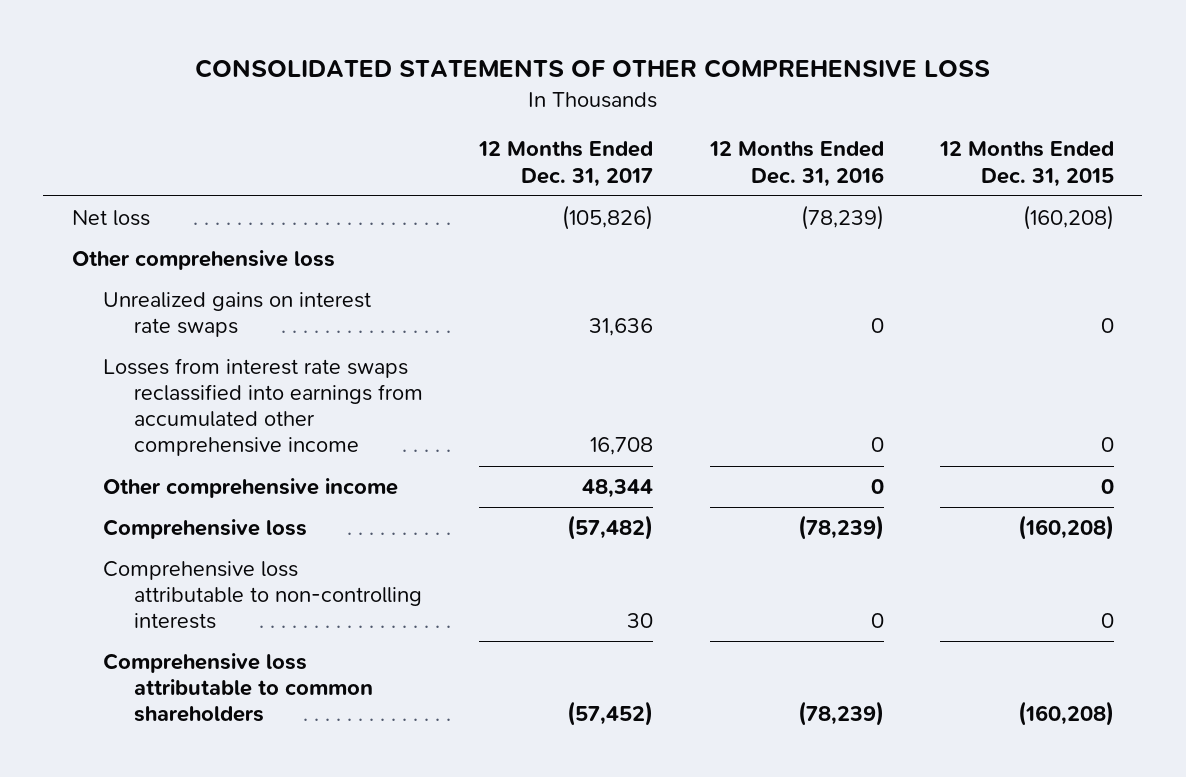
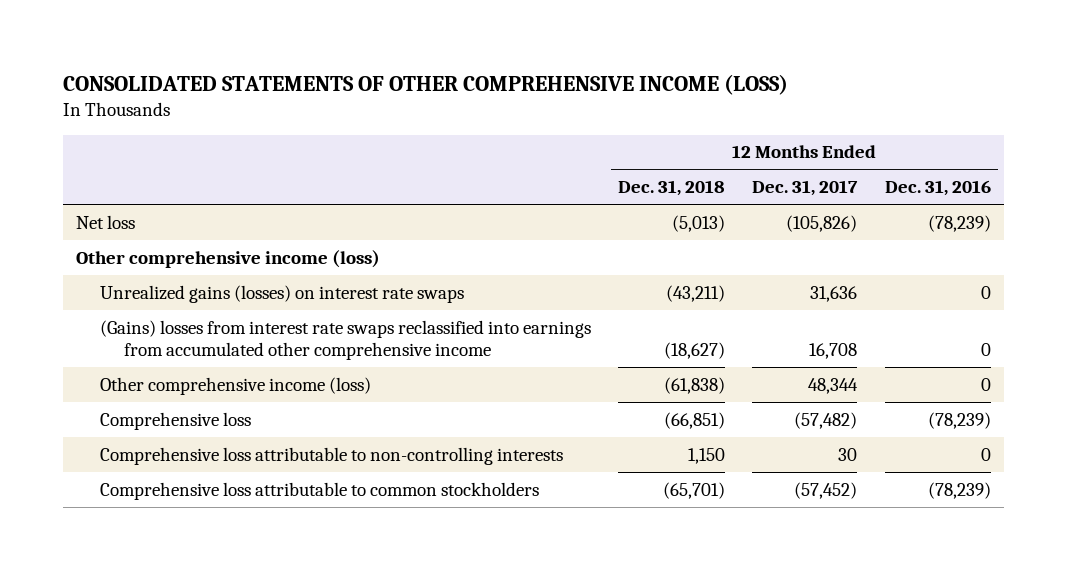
[194,59,990,79] CONSOLIDATED STATEMENTS OF OTHER COMPREHENSIVE LOSS -> [62,74,788,96] CONSOLIDATED STATEMENTS OF OTHER COMPREHENSIVE INCOME (LOSS)
[939,141,1115,187] 12 Months Ended Dec. 31, 2015 -> none
none -> [618,180,726,197] Dec. 31, 2018
[71,250,335,271] Other comprehensive loss -> [76,249,381,268] Other comprehensive income (loss)
[102,292,371,338] Unrealized gains on interest rate swaps -> [99,284,464,303] Unrealized gains (losses) on interest rate swaps
[102,358,423,457] Losses from interest rate swaps reclassified into earnings from accumulated other comprehensive income -> [99,319,591,361] (Gains) losses from interest rate swaps reclassified into earnings from accumulated other comprehensive income
[102,478,398,499] Other comprehensive income -> [99,376,371,395] Other comprehensive income (loss)
[102,653,373,723] Comprehensive loss attributable to common shareholders -> [99,481,539,500] Comprehensive loss attributable to common stockholders

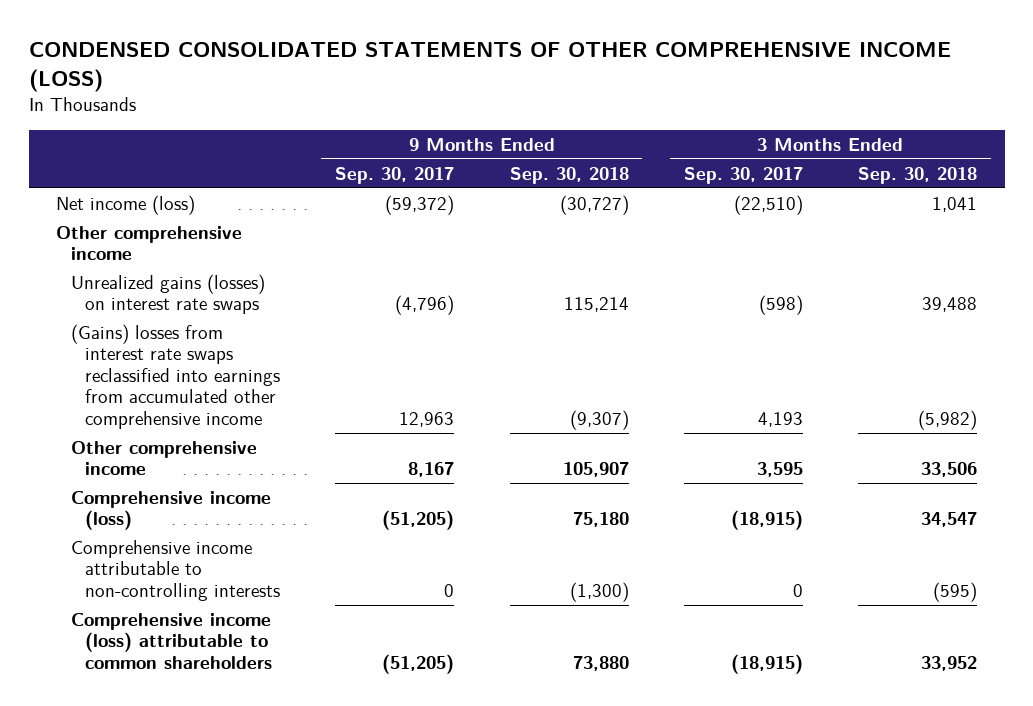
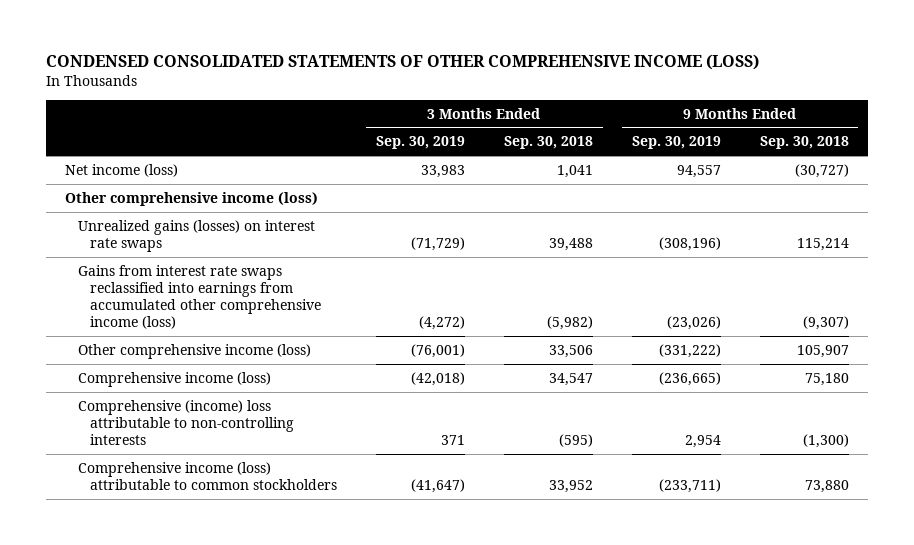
[335,166,455,184] Sep. 30, 2017 -> none
[683,166,803,184] Sep. 30, 2017 -> none
none -> [375,136,465,150] Sep. 30, 2019
none -> [631,136,721,150] Sep. 30, 2019
[56,225,243,261] Other comprehensive income -> [65,191,319,206] Other comprehensive income (loss)
[70,323,280,429] (Gains) losses from interest rate swaps reclassified into earnings from accumulated other comprehensive income -> [77,264,321,330] Gains from interest rate swaps reclassified into earnings from accumulated other comprehensive income (loss)
[70,440,257,476] Other comprehensive income -> [77,343,311,359] Other comprehensive income (loss)
[70,539,280,601] Comprehensive income attributable to non-controlling interests -> [77,399,294,446] Comprehensive (income) loss attributable to non-controlling interests
[70,612,272,669] Comprehensive income (loss) attributable to common shareholders -> [77,461,337,490] Comprehensive income (loss) attributable to common stockholders

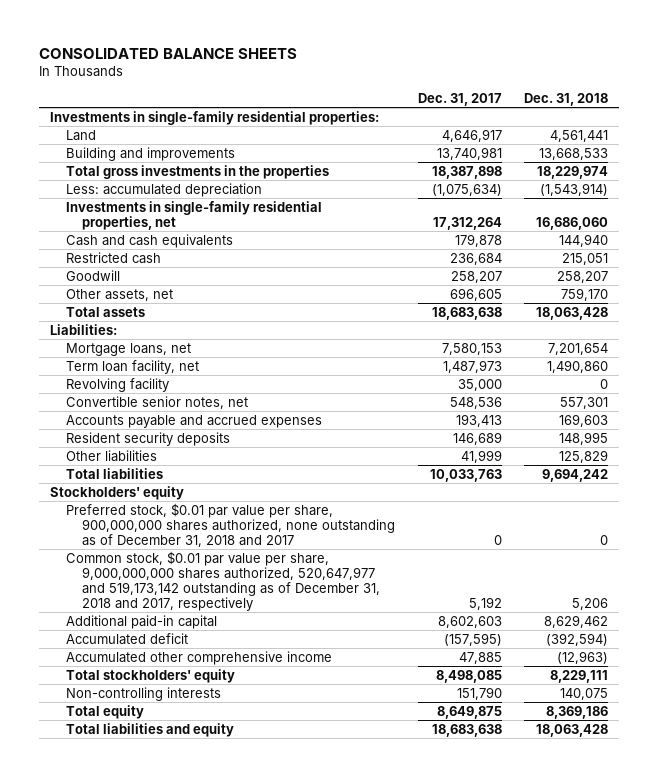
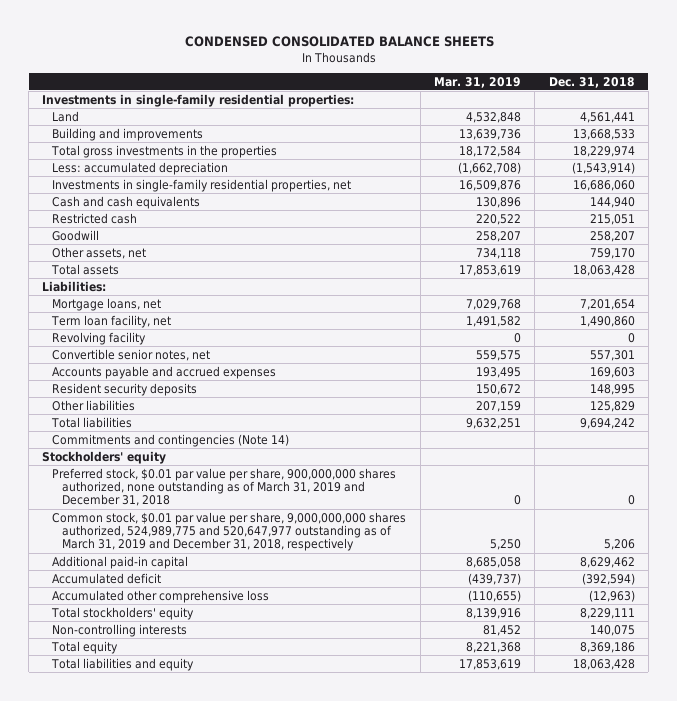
[38,47,297,59] CONSOLIDATED BALANCE SHEETS -> [184,36,494,48] CONDENSED CONSOLIDATED BALANCE SHEETS
[417,92,502,106] Dec. 31, 2017 -> none
none -> [434,76,522,88] Mar. 31, 2019
none -> [52,433,290,447] Commitments and contingencies (Note 14)
[66,502,396,547] Preferred stock, $0.01 par value per share, 900,000,000 shares authorized, none outstanding as of December 31, 2018 and 2017 -> [52,467,397,507] Preferred stock, $0.01 par value per share, 900,000,000 shares authorized, none outstanding as of March 31, 2019 and December 31, 2018
[66,550,381,611] Common stock, $0.01 par value per share, 9,000,000,000 shares authorized, 520,647,977 and 519,173,142 outstanding as of December 31, 2018 and 2017, respectively -> [52,511,407,552] Common stock, $0.01 par value per share, 9,000,000,000 shares authorized, 524,989,775 and 520,647,977 outstanding as of March 31, 2019 and December 31, 2018, respectively
[66,650,333,665] Accumulated other comprehensive income -> [52,589,270,603] Accumulated other comprehensive loss

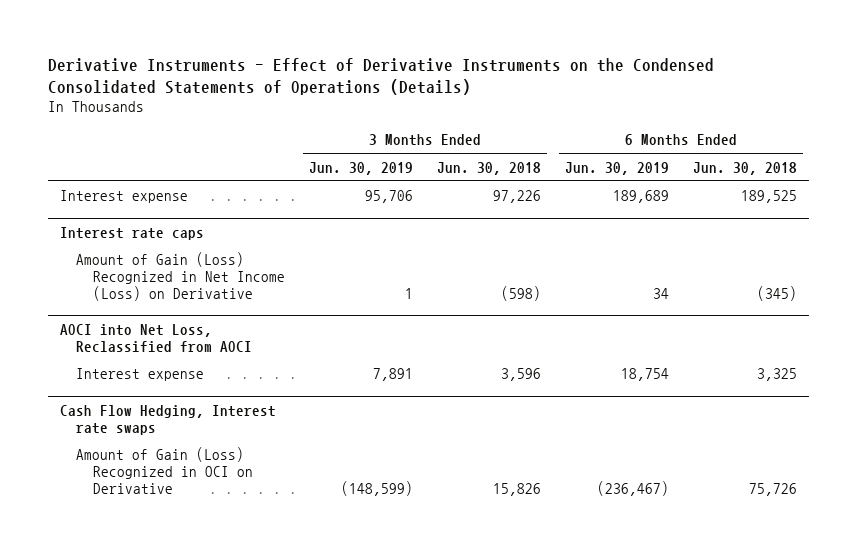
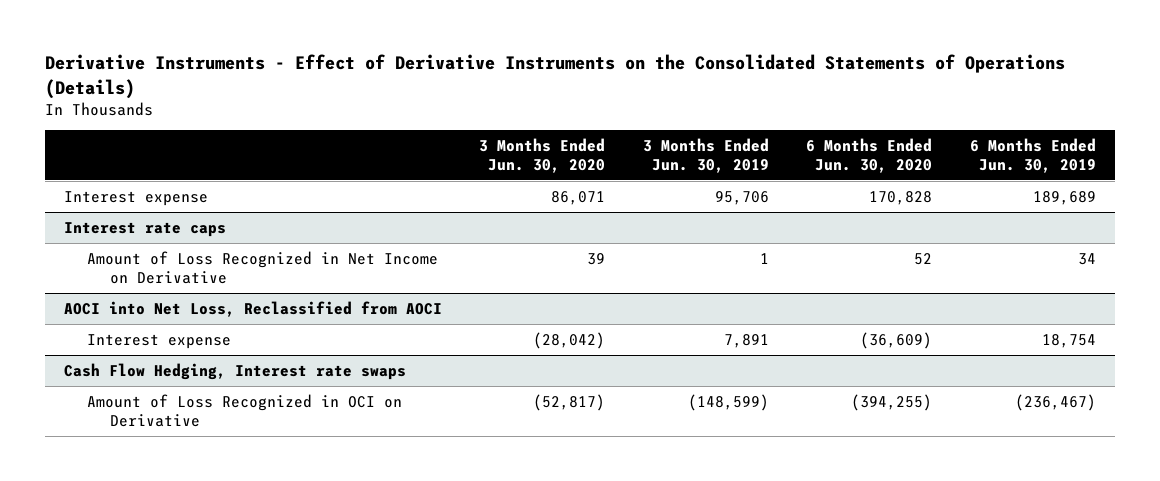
[47,57,714,96] Derivative Instruments - Effect of Derivative Instruments on the Condensed Consolidated Statements of Operations (Details) -> [45,54,1066,99] Derivative Instruments - Effect of Derivative Instruments on the Consolidated Statements of Operations (Details)
[436,161,541,175] Jun. 30, 2018 -> none
[692,161,797,175] Jun. 30, 2018 -> none
none -> [479,138,606,174] 3 Months Ended Jun. 30, 2020
none -> [806,138,933,174] 6 Months Ended Jun. 30, 2020
[76,252,286,302] Amount of Gain (Loss) Recognized in Net Income (Loss) on Derivative -> [87,250,439,284] Amount of Loss Recognized in Net Income on Derivative
[76,447,254,495] Amount of Gain (Loss) Recognized in OCI on Derivative -> [87,393,403,427] Amount of Loss Recognized in OCI on Derivative

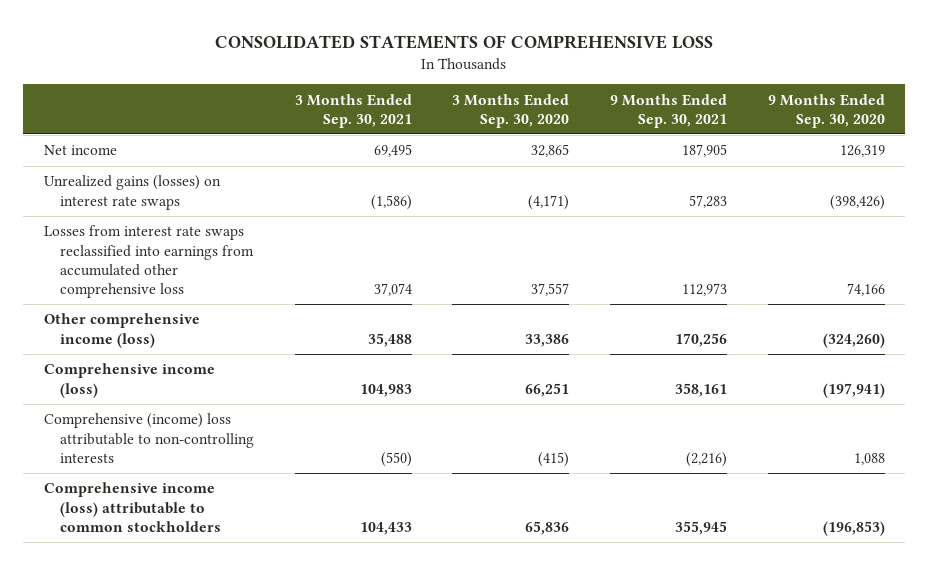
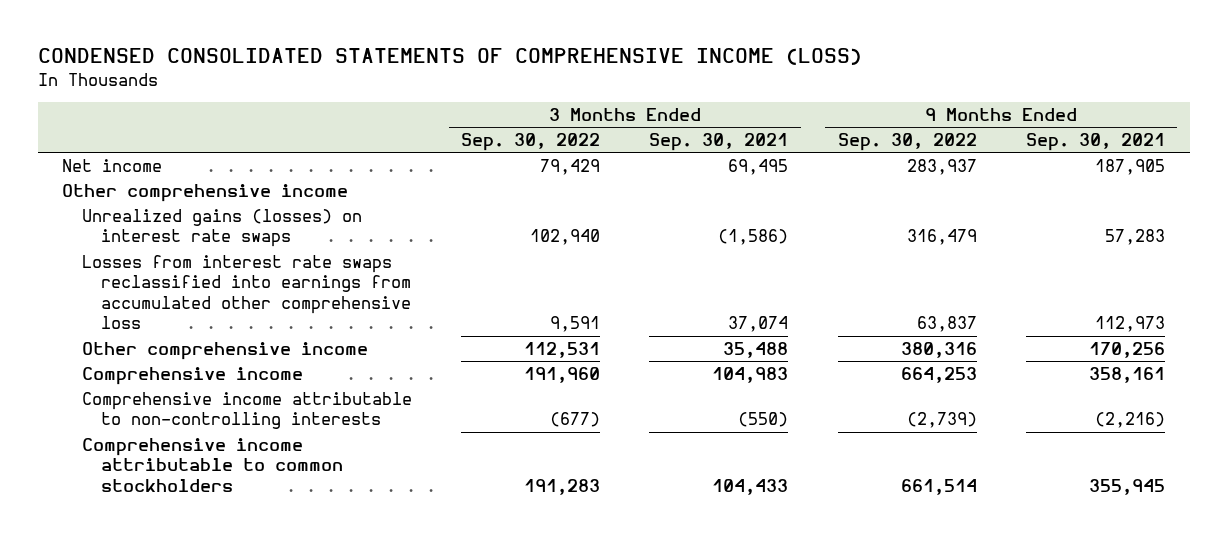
[215,34,714,49] CONSOLIDATED STATEMENTS OF COMPREHENSIVE LOSS -> [37,48,862,66] CONDENSED CONSOLIDATED STATEMENTS OF COMPREHENSIVE INCOME (LOSS)
[452,93,570,128] 3 Months Ended Sep. 30, 2020 -> none
[767,93,885,128] 9 Months Ended Sep. 30, 2020 -> none
none -> [460,132,600,151] Sep. 30, 2022
none -> [837,132,977,151] Sep. 30, 2022
none -> [62,183,349,202] Other comprehensive income
[43,313,200,348] Other comprehensive income (loss) -> [81,341,368,360] Other comprehensive income
[43,363,215,398] Comprehensive income (loss) -> [81,366,303,385] Comprehensive income
[43,413,255,463] Comprehensive (income) loss attributable to non-controlling interests -> [81,391,412,430] Comprehensive income attributable to non-controlling interests
[43,482,222,532] Comprehensive income (loss) attributable to common stockholders -> [81,437,343,492] Comprehensive income attributable to common stockholders

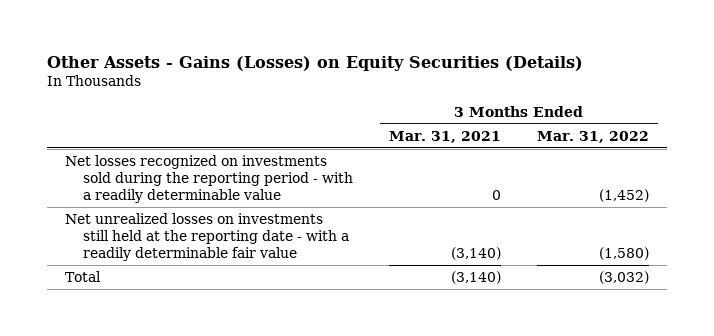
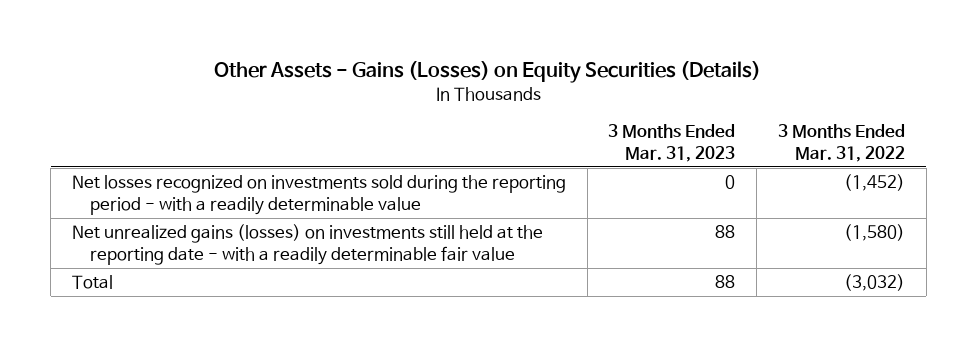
[388,130,501,143] Mar. 31, 2021 -> none
none -> [608,124,736,162] 3 Months Ended Mar. 31, 2023
[65,213,349,262] Net unrealized losses on investments still held at the reporting date - with a readily determinable fair value -> [72,224,544,265] Net unrealized gains (losses) on investments still held at the reporting date - with a readily determinable fair value

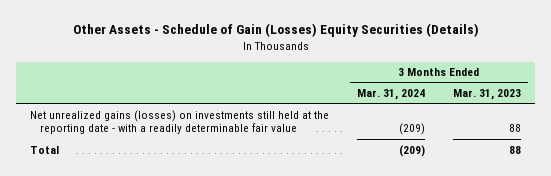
[214,61,762,84] Other Assets - Gains (Losses) on Equity Securities (Details) -> [72,23,479,38] Other Assets - Schedule of Gain (Losses) Equity Securities (Details)
[777,124,905,162] 3 Months Ended Mar. 31, 2022 -> none
none -> [357,89,426,101] Mar. 31, 2024
[72,175,567,215] Net losses recognized on investments sold during the reporting period - with a readily determinable value -> none

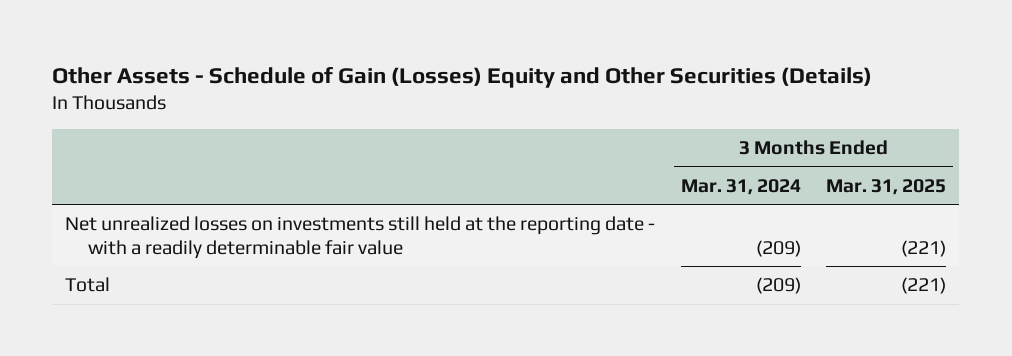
[72,23,479,38] Other Assets - Schedule of Gain (Losses) Equity Securities (Details) -> [52,66,873,88] Other Assets - Schedule of Gain (Losses) Equity and Other Securities (Details)
[453,89,522,101] Mar. 31, 2023 -> none
none -> [826,178,947,195] Mar. 31, 2025
[30,109,330,135] Net unrealized gains (losses) on investments still held at the reporting date - with a readily determinable fair value -> [65,216,656,259] Net unrealized losses on investments still held at the reporting date - with a readily determinable fair value

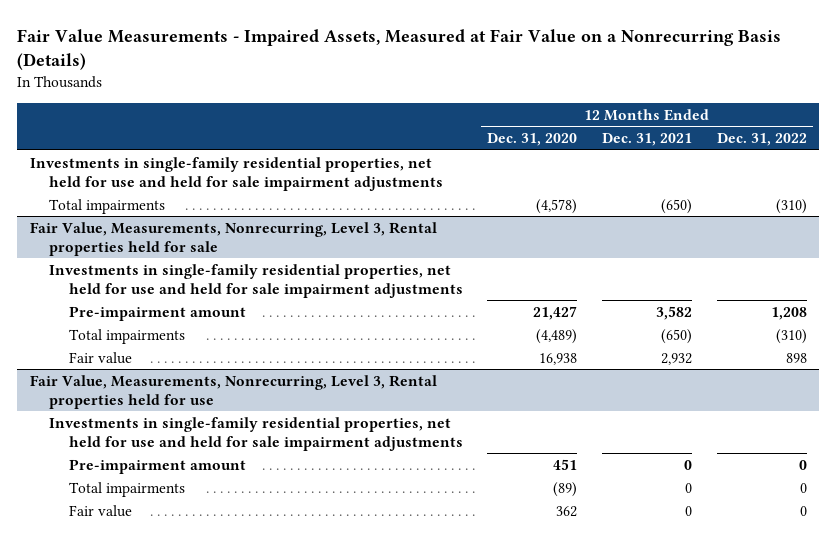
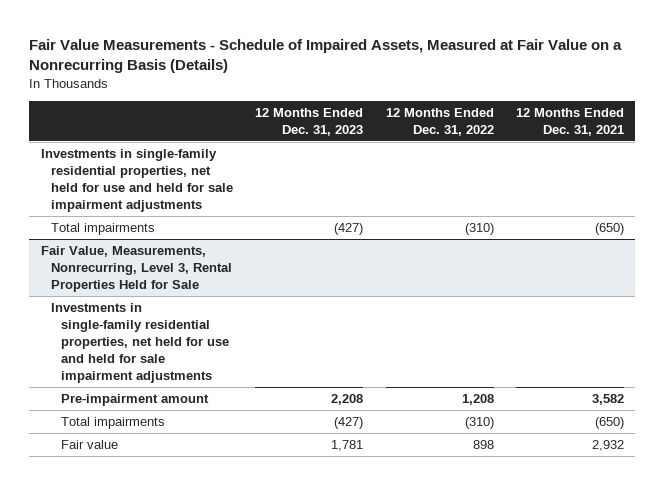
[17,28,782,70] Fair Value Measurements - Impaired Assets, Measured at Fair Value on a Nonrecurring Basis (Details) -> [29,38,623,74] Fair Value Measurements - Schedule of Impaired Assets, Measured at Fair Value on a Nonrecurring Basis (Details)
[487,133,578,147] Dec. 31, 2020 -> none
none -> [255,107,364,136] 12 Months Ended Dec. 31, 2023
[29,221,437,256] Fair Value, Measurements, Nonrecurring, Level 3, Rental properties held for sale -> [40,246,232,293] Fair Value, Measurements, Nonrecurring, Level 3, Rental Properties Held for Sale
[29,374,437,409] Fair Value, Measurements, Nonrecurring, Level 3, Rental properties held for use -> none
[49,416,463,451] Investments in single-family residential properties, net held for use and held for sale impairment adjustments -> none
[68,458,246,474] Pre-impairment amount -> none
[68,481,185,497] Total impairments -> none
[68,504,132,517] Fair value -> none

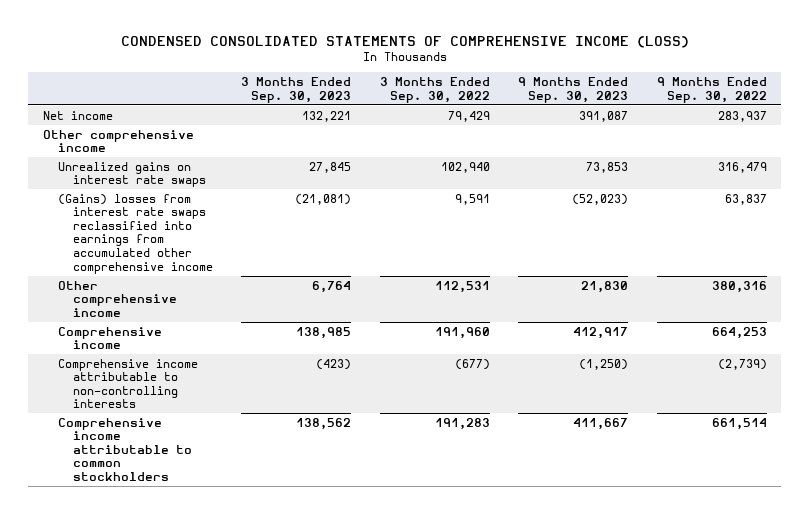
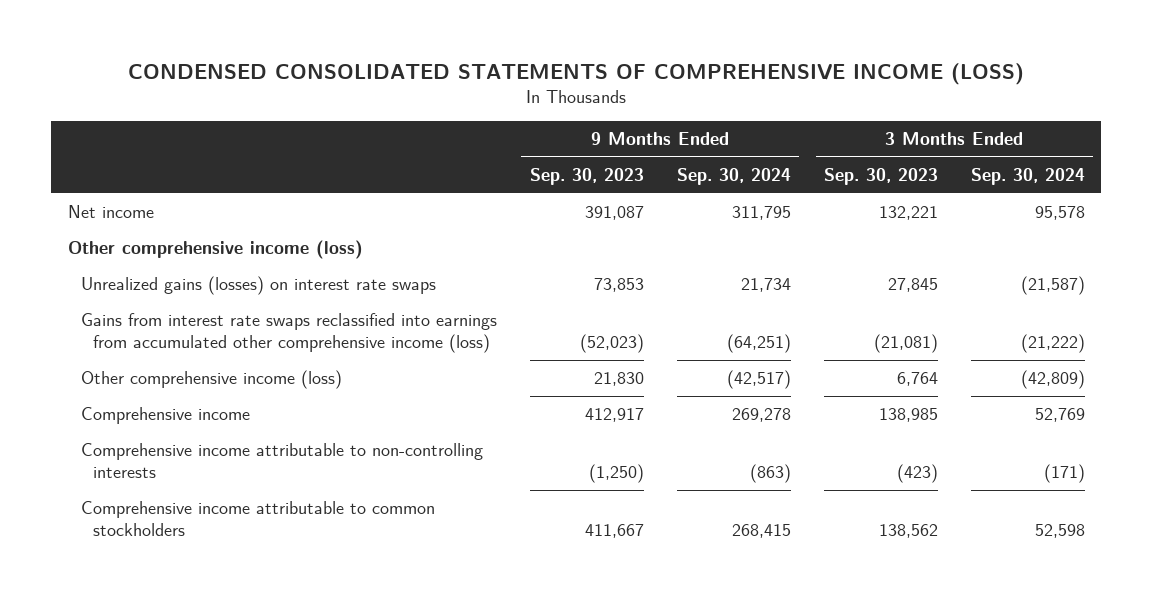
[379,77,490,103] 3 Months Ended Sep. 30, 2022 -> none
[656,77,767,103] 9 Months Ended Sep. 30, 2022 -> none
none -> [676,167,791,185] Sep. 30, 2024
none -> [970,167,1085,185] Sep. 30, 2024
[42,129,194,153] Other comprehensive income -> [67,240,363,260] Other comprehensive income (loss)
[57,161,206,188] Unrealized gains on interest rate swaps -> [80,276,436,296] Unrealized gains (losses) on interest rate swaps
[57,193,213,274] (Gains) losses from interest rate swaps reclassified into earnings from accumulated other comprehensive income -> [80,313,497,354] Gains from interest rate swaps reclassified into earnings from accumulated other comprehensive income (loss)
[57,280,177,317] Other comprehensive income -> [80,370,342,390] Other comprehensive income (loss)

